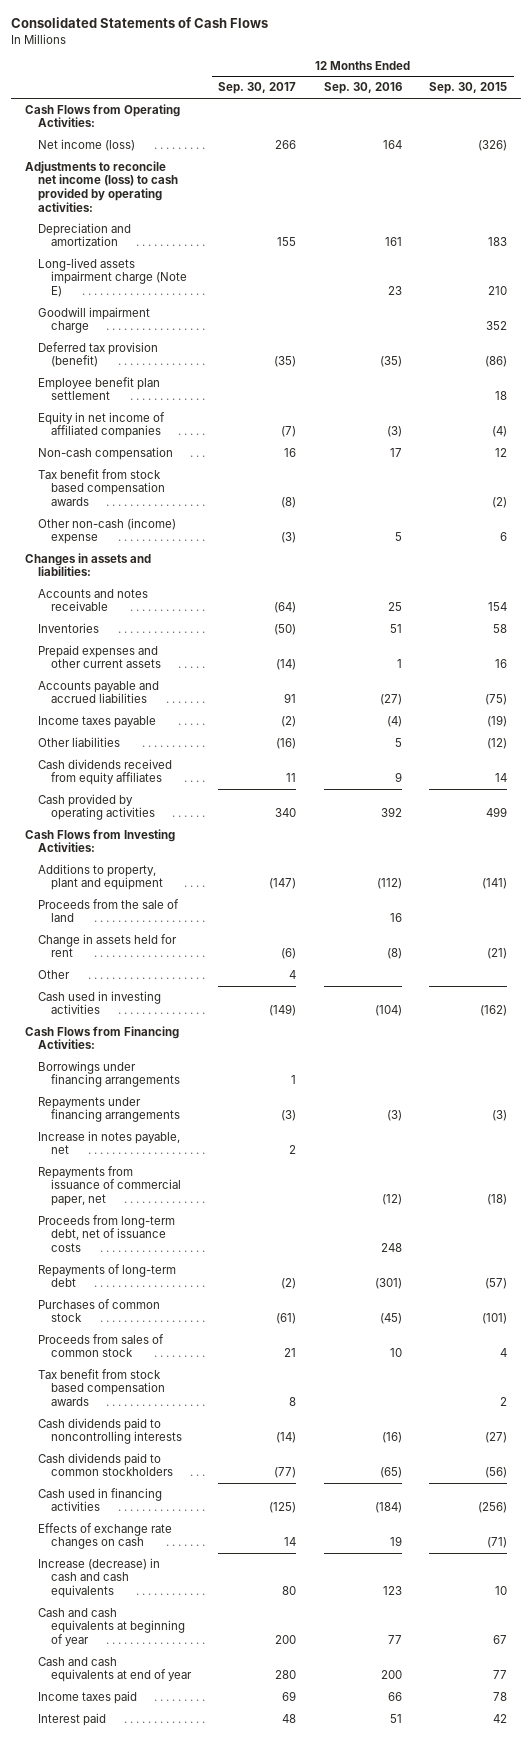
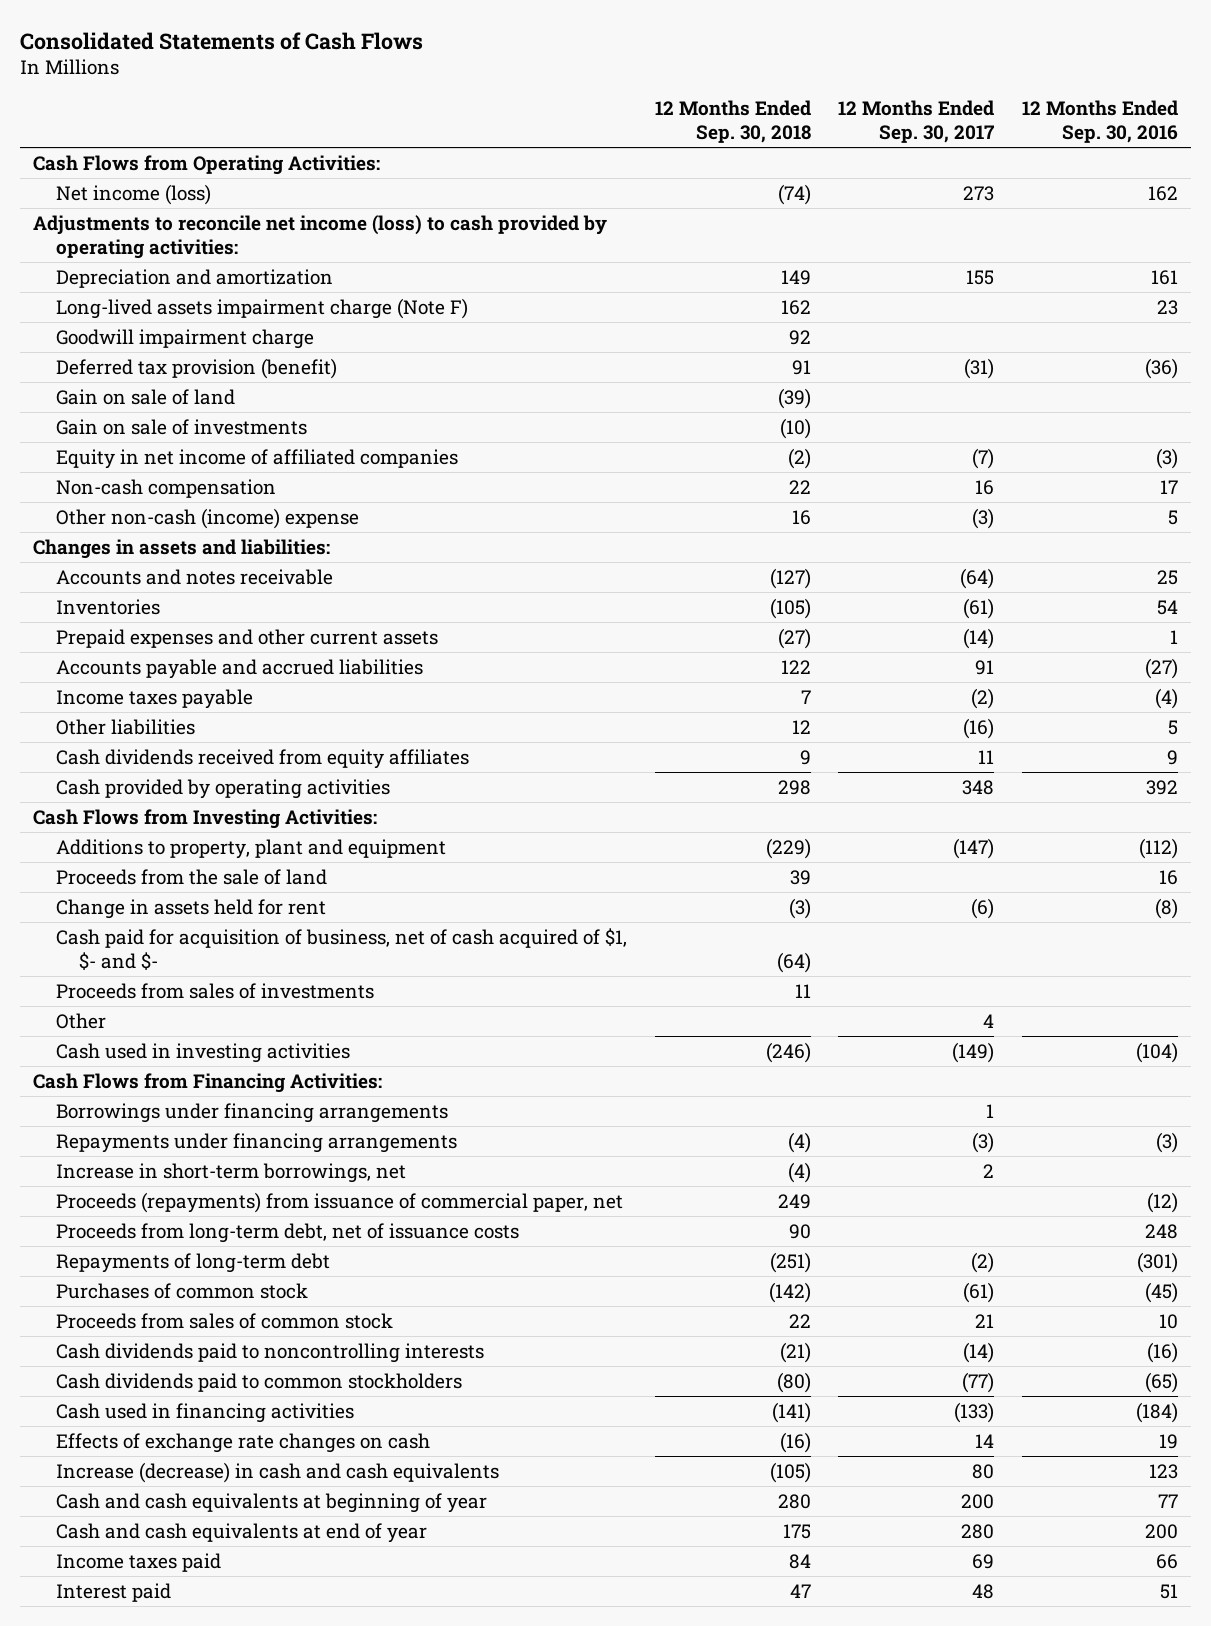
[429,82,508,95] Sep. 30, 2015 -> none
none -> [654,100,811,143] 12 Months Ended Sep. 30, 2018
[275,139,297,149] 266 -> [963,185,995,201] 273
[382,139,402,149] 164 -> [1147,185,1178,201] 162
[37,257,188,298] Long-lived assets impairment charge (Note E) -> [56,297,469,319] Long-lived assets impairment charge (Note F)
[37,376,160,401] Employee benefit plan settlement -> none
[274,356,297,368] (35) -> [964,357,995,379] (31)
[379,356,402,368] (35) -> [1144,357,1178,379] (36)
none -> [56,388,236,405] Gain on sale of land
none -> [56,418,308,435] Gain on sale of investments
[37,468,166,507] Tax benefit from stock based compensation awards -> none
[274,623,297,635] (50) -> [963,597,995,619] (61)
[389,623,402,633] 51 -> [1156,599,1178,615] 54
[275,808,297,818] 340 -> [962,779,995,795] 348
none -> [56,927,628,970] Cash paid for acquisition of business, net of cash acquired of $1, $- and $-
none -> [56,982,375,999] Proceeds from sales of investments
[37,1130,180,1155] Increase in notes payable, net -> none
none -> [56,1162,407,1183] Increase in short-term borrowings, net
[37,1165,182,1207] Repayments from issuance of commercial paper, net -> [56,1191,624,1213] Proceeds (repayments) from issuance of commercial paper, net
[37,1368,166,1407] Tax benefit from stock based compensation awards -> none
[269,1502,297,1514] (125) -> [954,1401,995,1423] (133)

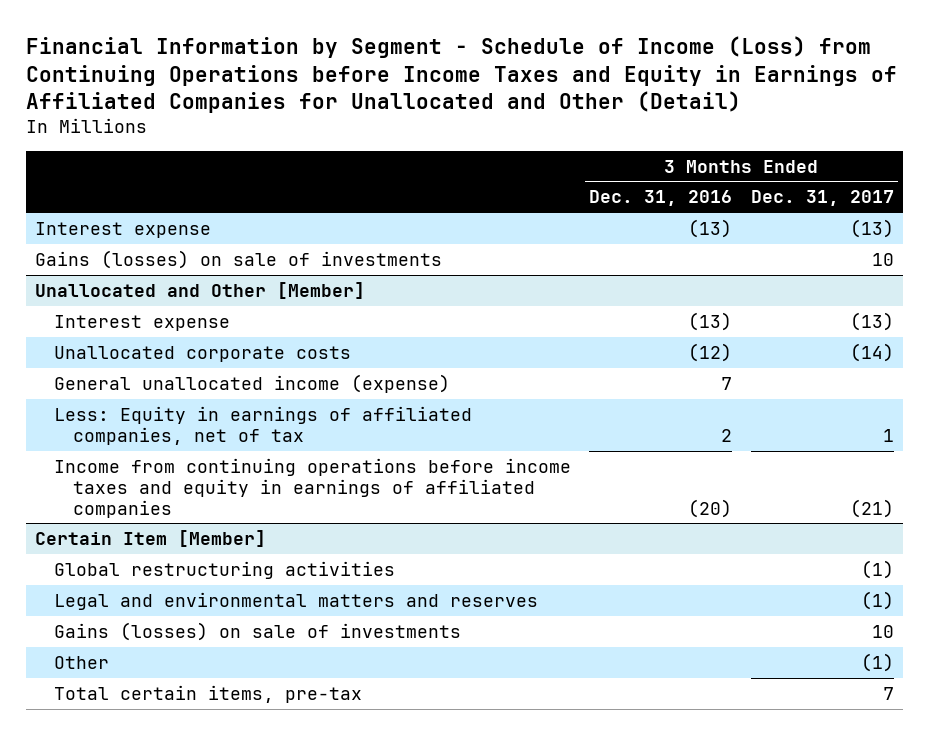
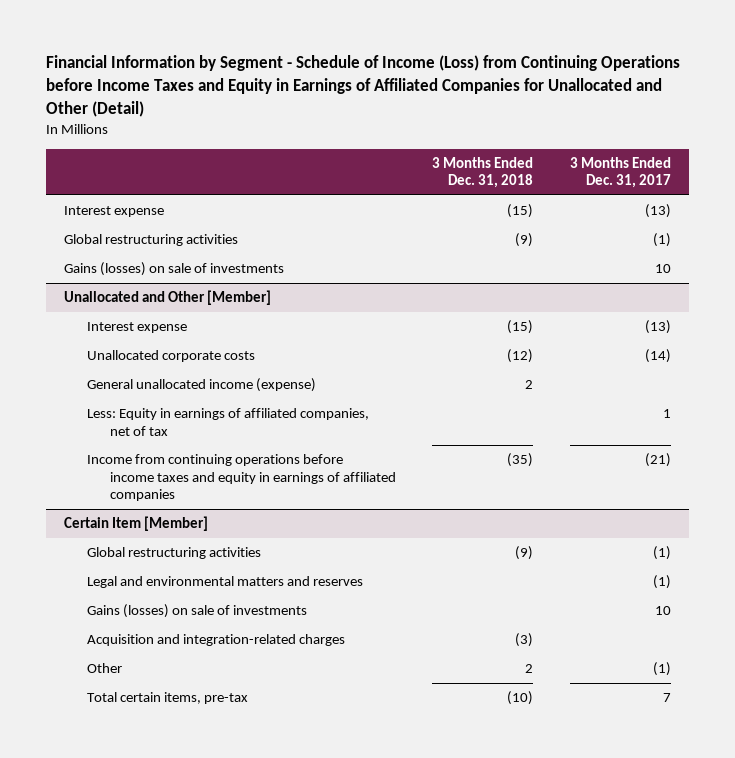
[589,190,733,207] Dec. 31, 2016 -> none
none -> [432,156,534,189] 3 Months Ended Dec. 31, 2018
none -> [63,234,238,247] Global restructuring activities
none -> [86,634,345,647] Acquisition and integration-related charges

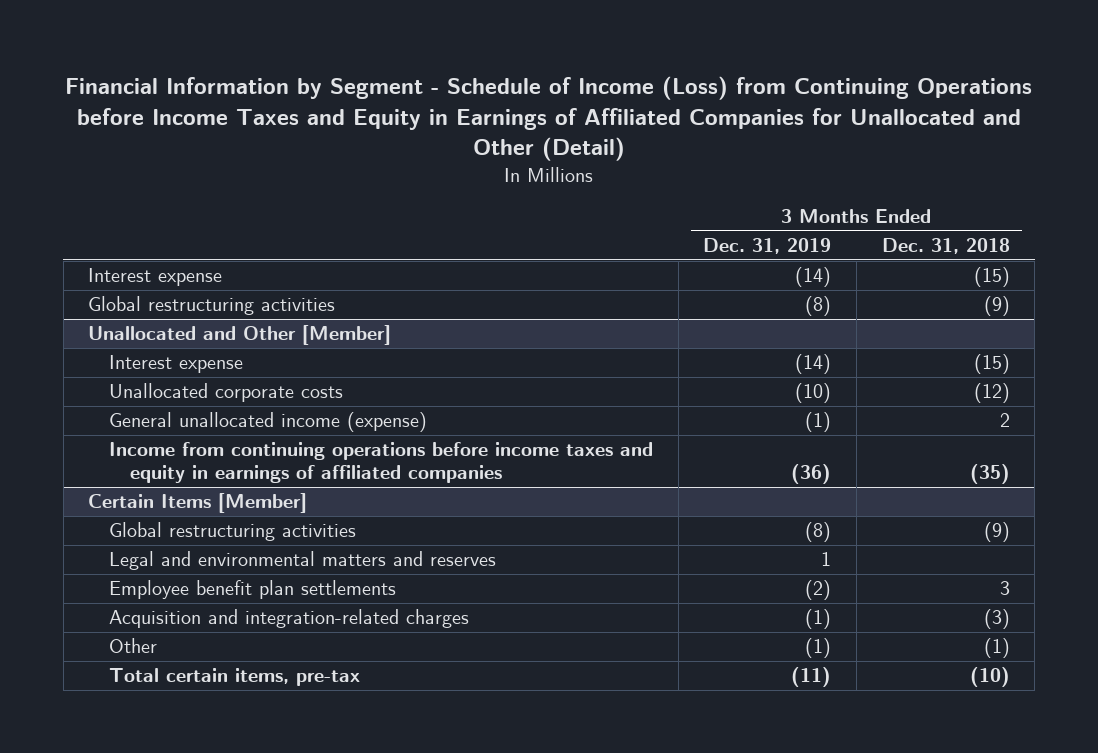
[569,156,671,189] 3 Months Ended Dec. 31, 2017 -> none
none -> [703,238,832,255] Dec. 31, 2019
[63,262,284,277] Gains (losses) on sale of investments -> none
[86,408,369,436] Less: Equity in earnings of affiliated companies, net of tax -> none
[63,516,208,532] Certain Item [Member] -> [88,493,308,514] Certain Items [Member]
[86,604,307,619] Gains (losses) on sale of investments -> none
none -> [109,580,397,600] Employee benefit plan settlements
[525,664,534,674] 2 -> [983,638,1010,659] (1)

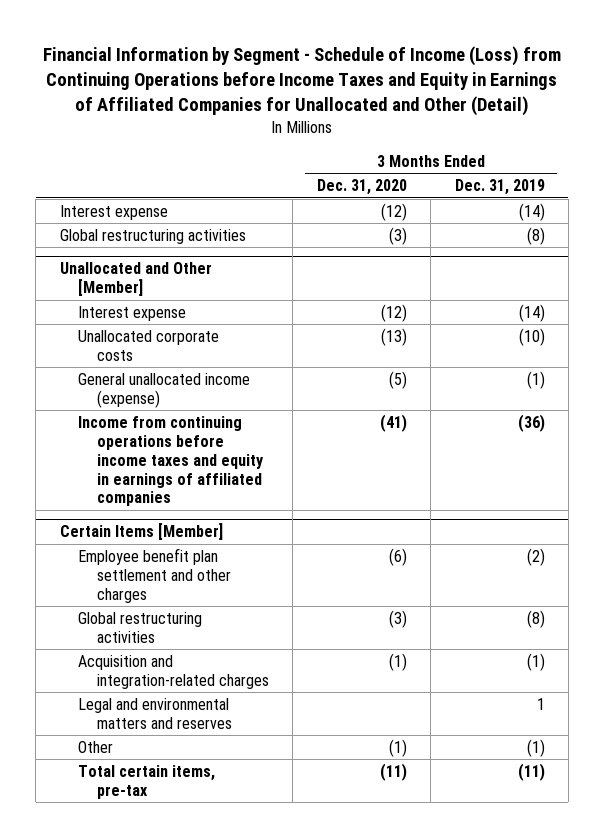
[881,238,1010,255] Dec. 31, 2018 -> none
none -> [316,179,407,196] Dec. 31, 2020
none -> [78,547,231,603] Employee benefit plan settlement and other charges
[109,580,397,600] Employee benefit plan settlements -> none
[109,551,497,571] Legal and environmental matters and reserves -> [78,697,232,729] Legal and environmental matters and reserves

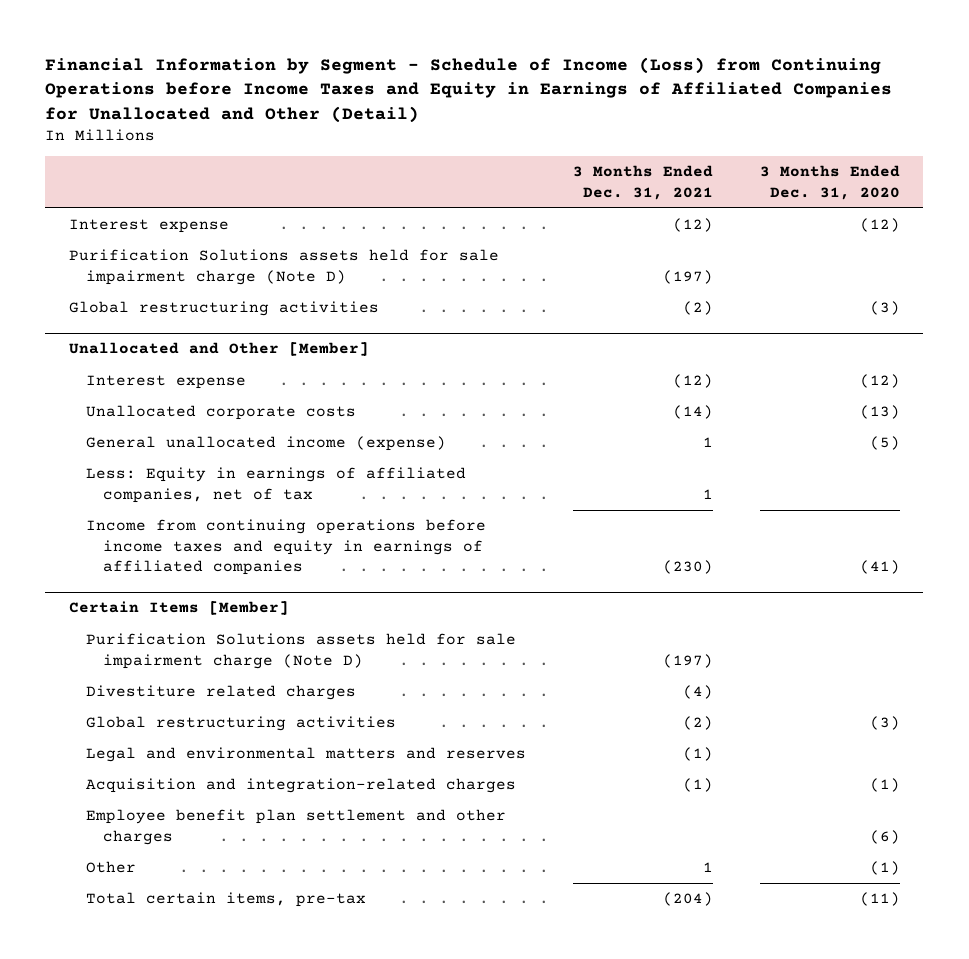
[454,179,545,196] Dec. 31, 2019 -> none
none -> [572,165,713,200] 3 Months Ended Dec. 31, 2021
none -> [68,249,499,285] Purification Solutions assets held for sale impairment charge (Note D)
none -> [85,467,466,503] Less: Equity in earnings of affiliated companies, net of tax
none -> [85,633,516,669] Purification Solutions assets held for sale impairment charge (Note D)
none -> [85,685,356,701] Divestiture related charges
[78,654,269,689] Acquisition and integration-related charges -> [85,778,516,794] Acquisition and integration-related charges
[78,547,231,603] Employee benefit plan settlement and other charges -> [85,809,506,845] Employee benefit plan settlement and other charges

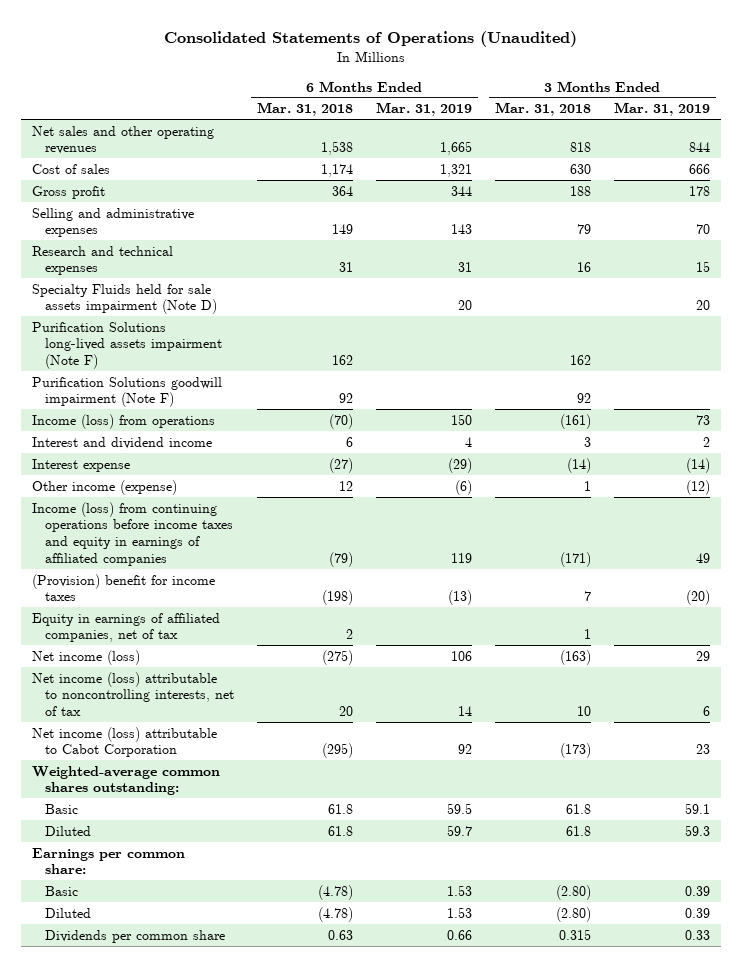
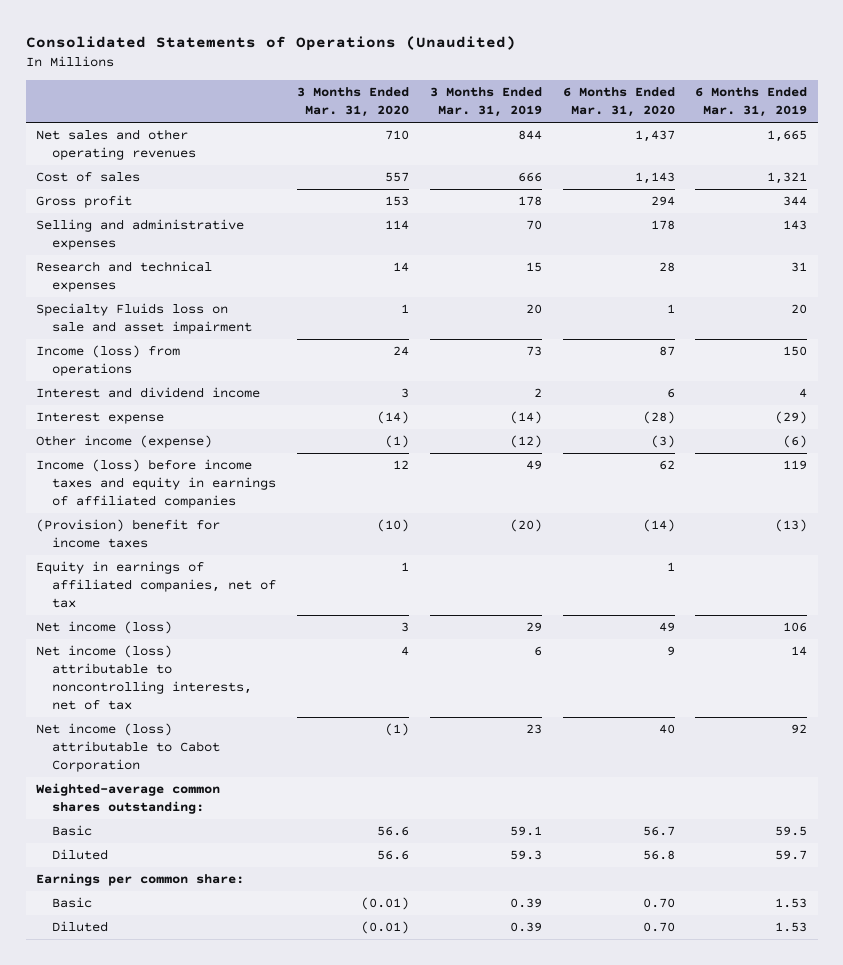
[256,102,353,117] Mar. 31, 2018 -> none
[494,102,591,117] Mar. 31, 2018 -> none
none -> [296,87,409,118] 3 Months Ended Mar. 31, 2020
none -> [562,87,675,118] 6 Months Ended Mar. 31, 2020
[32,321,223,370] Purification Solutions long-lived assets impairment (Note F) -> none
[32,376,223,408] Purification Solutions goodwill impairment (Note F) -> none
[32,283,218,315] Specialty Fluids held for sale assets impairment (Note D) -> [35,303,252,335] Specialty Fluids loss on sale and asset impairment
[32,501,234,566] Income (loss) from continuing operations before income taxes and equity in earnings of affiliated companies -> [35,459,276,509] Income (loss) before income taxes and equity in earnings of affiliated companies
[45,929,226,943] Dividends per common share -> none

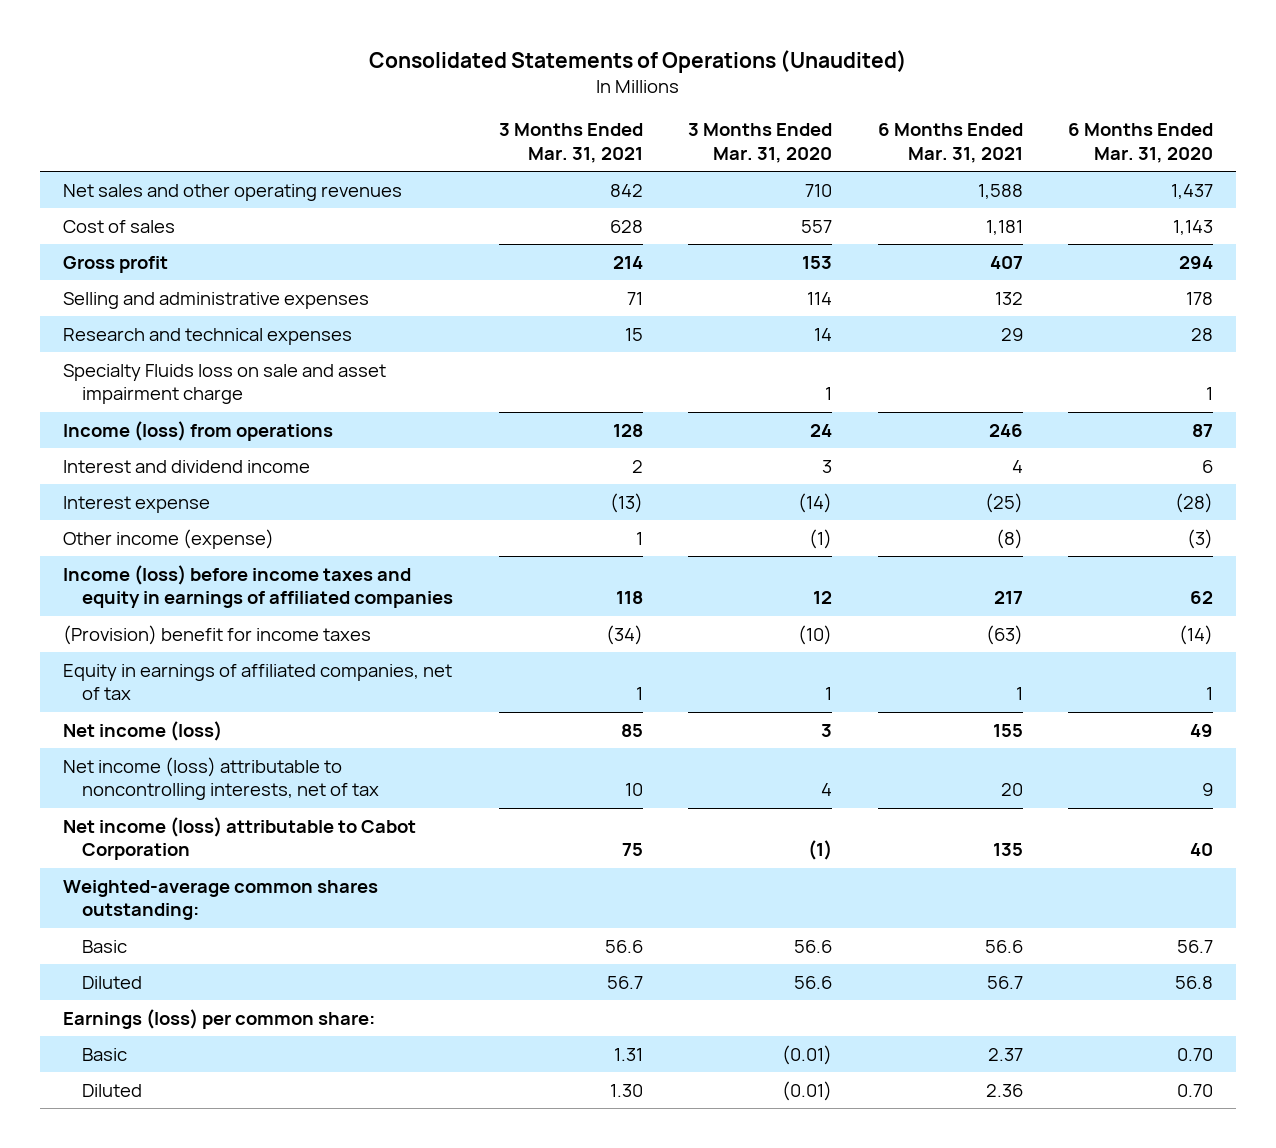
[429,87,542,118] 3 Months Ended Mar. 31, 2019 -> none
[695,87,808,118] 6 Months Ended Mar. 31, 2019 -> none
none -> [498,123,643,164] 3 Months Ended Mar. 31, 2021
none -> [877,123,1023,164] 6 Months Ended Mar. 31, 2021
[35,303,252,335] Specialty Fluids loss on sale and asset impairment -> [62,363,386,405] Specialty Fluids loss on sale and asset impairment charge
[35,873,244,887] Earnings per common share: -> [62,1008,375,1029] Earnings (loss) per common share:

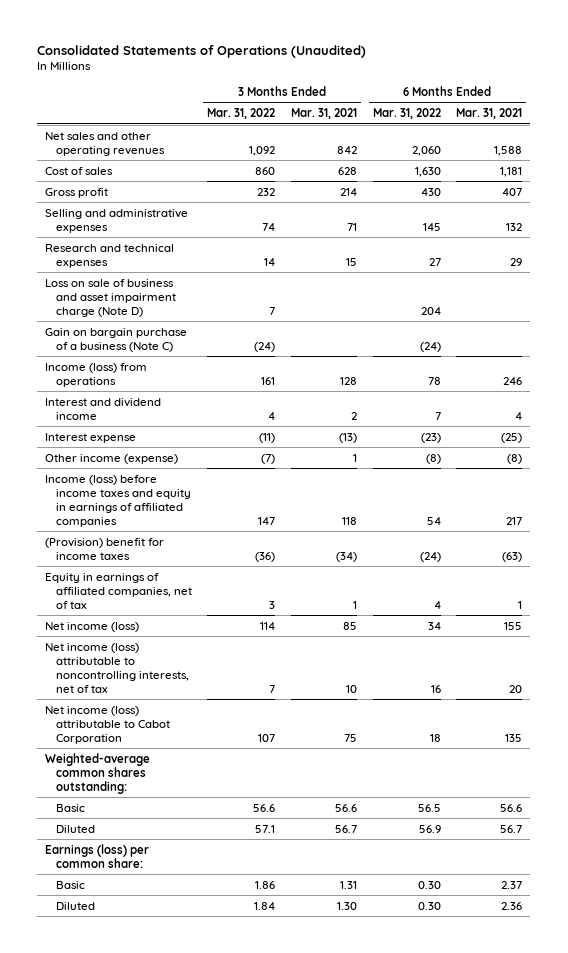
[688,123,833,164] 3 Months Ended Mar. 31, 2020 -> none
[1068,123,1214,164] 6 Months Ended Mar. 31, 2020 -> none
none -> [207,108,276,120] Mar. 31, 2022
none -> [372,108,441,120] Mar. 31, 2022
[62,363,386,405] Specialty Fluids loss on sale and asset impairment charge -> [45,278,176,317] Loss on sale of business and asset impairment charge (Note D)
none -> [45,327,188,352] Gain on bargain purchase of a business (Note C)

